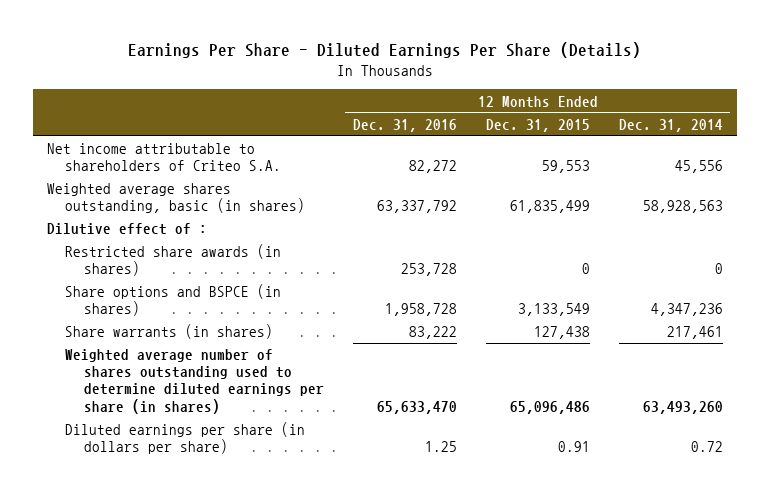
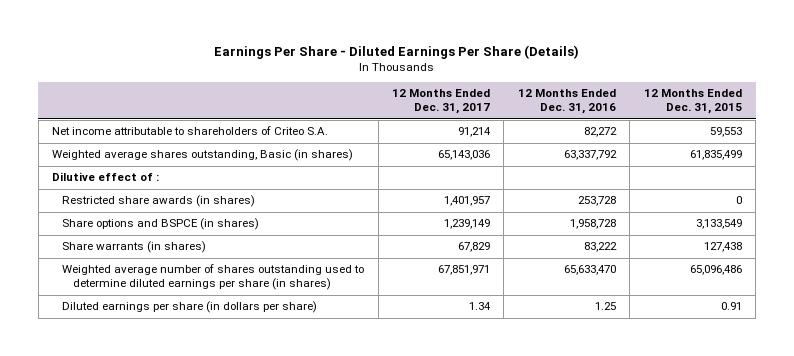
[618,118,723,132] Dec. 31, 2014 -> none
none -> [392,89,491,115] 12 Months Ended Dec. 31, 2017
[47,183,306,214] Weighted average shares outstanding, basic (in shares) -> [52,149,354,162] Weighted average shares outstanding, Basic (in shares)

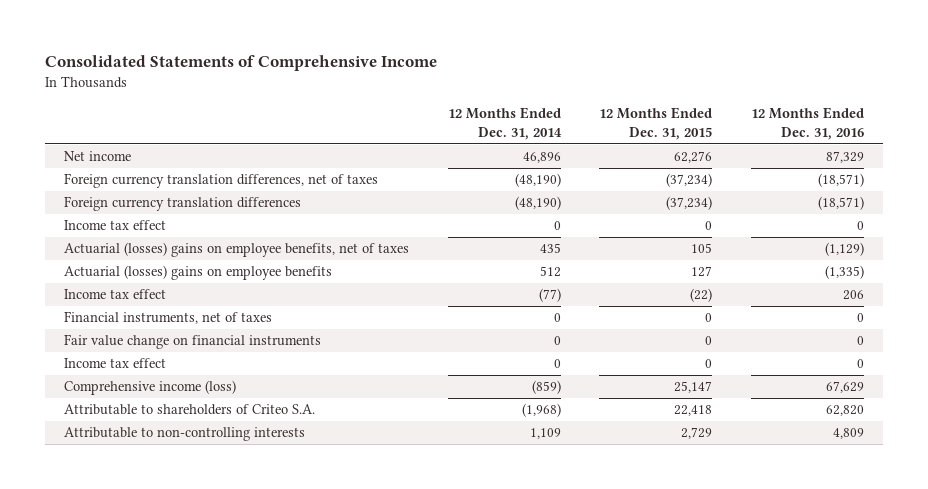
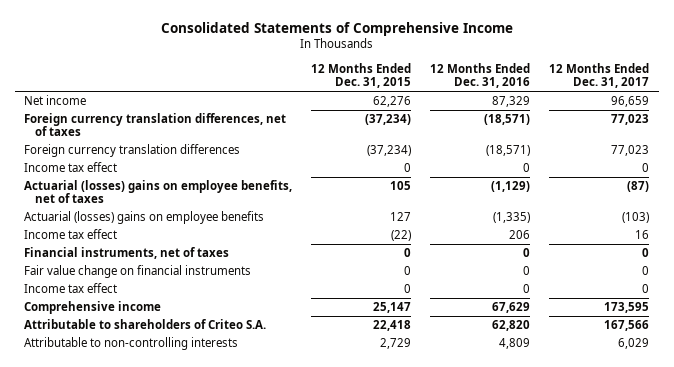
[447,107,562,140] 12 Months Ended Dec. 31, 2014 -> none
none -> [549,62,650,89] 12 Months Ended Dec. 31, 2017
[63,380,236,396] Comprehensive income (loss) -> [24,301,162,315] Comprehensive income

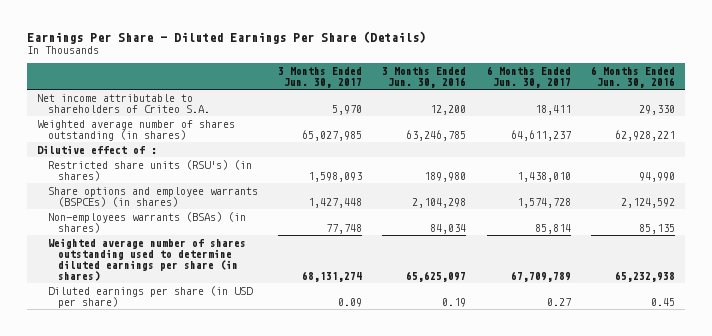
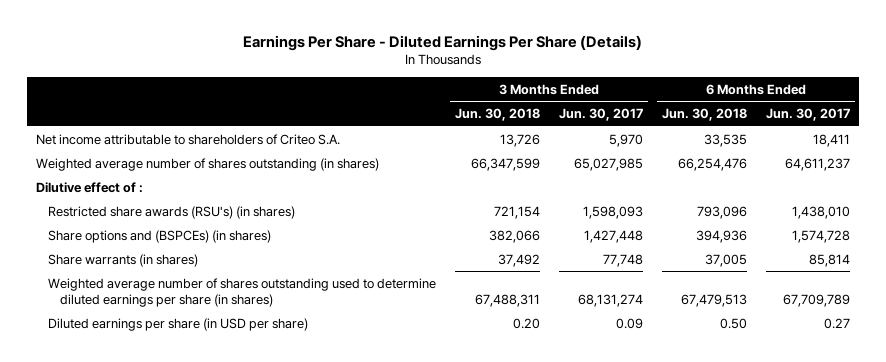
[382,66,467,89] 3 Months Ended Jun. 30, 2016 -> none
[590,65,675,89] 6 Months Ended Jun. 30, 2016 -> none
none -> [455,107,541,121] Jun. 30, 2018
none -> [661,107,747,121] Jun. 30, 2018
[47,159,252,181] Restricted share units (RSU's) (in shares) -> [48,205,296,219] Restricted share awards (RSU's) (in shares)
[47,186,258,207] Share options and employee warrants (BSPCEs) (in shares) -> [48,229,272,243] Share options and (BSPCEs) (in shares)
[47,211,246,233] Non-employees warrants (BSAs) (in shares) -> [48,253,199,267] Share warrants (in shares)

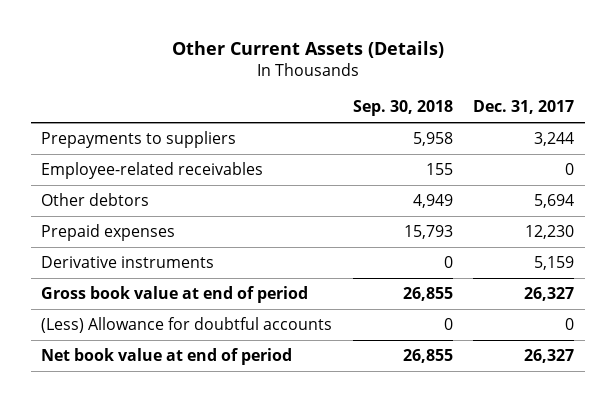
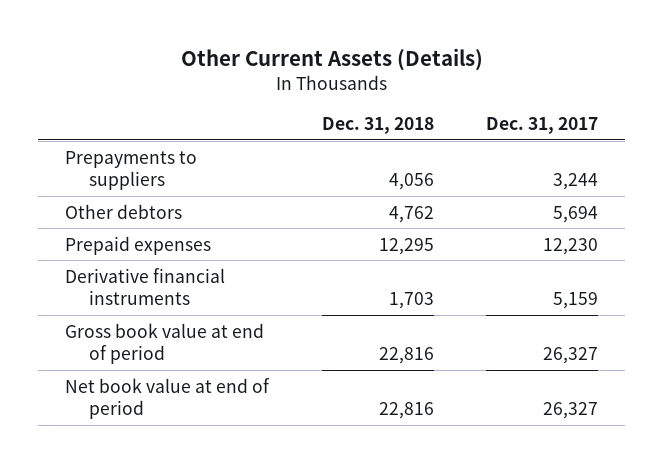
[352,100,453,117] Sep. 30, 2018 -> none
none -> [321,117,434,135] Dec. 31, 2018
[41,162,264,180] Employee-related receivables -> none
[41,256,215,269] Derivative instruments -> [64,267,225,305] Derivative financial instruments
[41,317,333,334] (Less) Allowance for doubtful accounts -> none

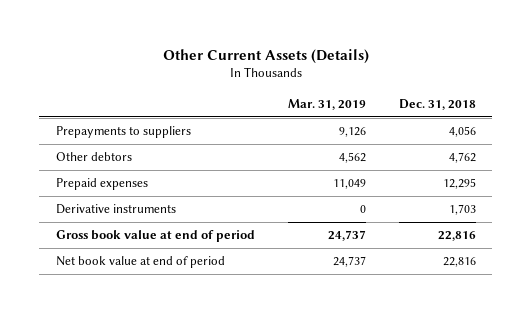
[486,117,599,135] Dec. 31, 2017 -> none
none -> [287,98,366,110] Mar. 31, 2019
[64,267,225,305] Derivative financial instruments -> [55,204,176,215] Derivative instruments

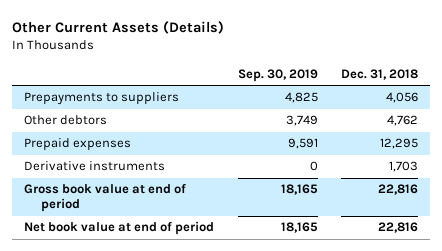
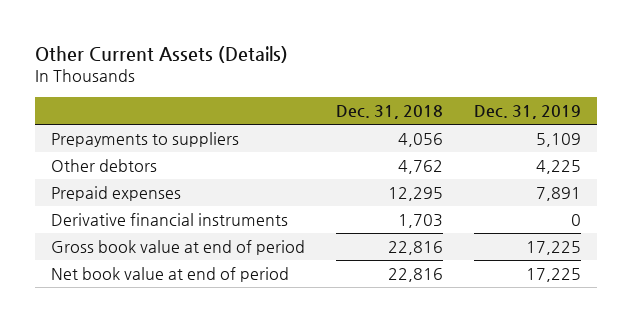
[237,68,318,82] Sep. 30, 2019 -> none
none -> [474,104,582,119] Dec. 31, 2019
[24,161,166,172] Derivative instruments -> [50,213,288,227] Derivative financial instruments

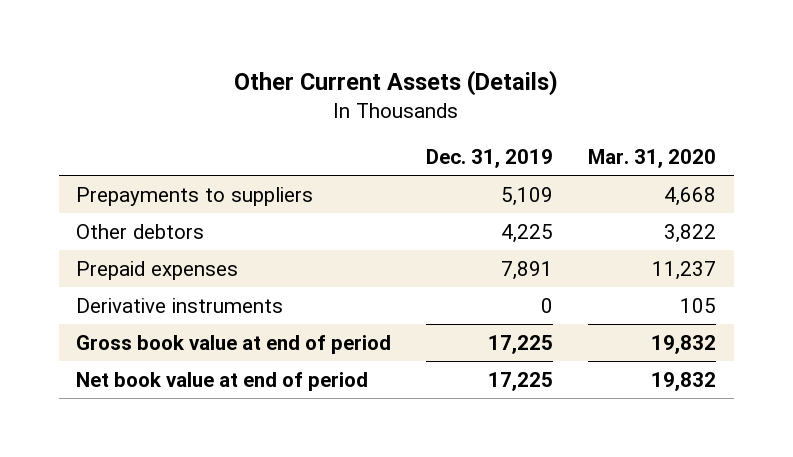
[335,104,443,119] Dec. 31, 2018 -> none
none -> [588,148,717,168] Mar. 31, 2020
[50,213,288,227] Derivative financial instruments -> [76,297,284,313] Derivative instruments

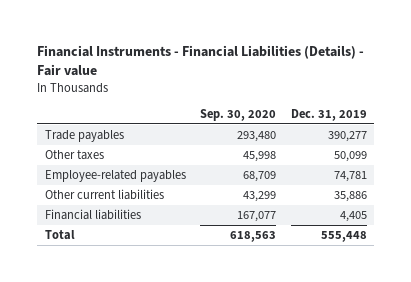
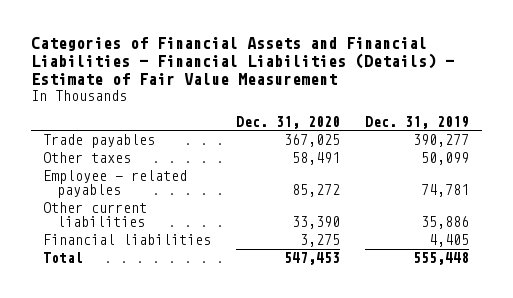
[37,45,365,77] Financial Instruments - Financial Liabilities (Details) - Fair value -> [30,36,454,85] Categories of Financial Assets and Financial Liabilities - Financial Liabilities (Details) - Estimate of Fair Value Measurement
[200,109,277,122] Sep. 30, 2020 -> none
none -> [236,115,341,129] Dec. 31, 2020
[44,169,186,182] Employee-related payables -> [43,170,188,199] Employee - related payables

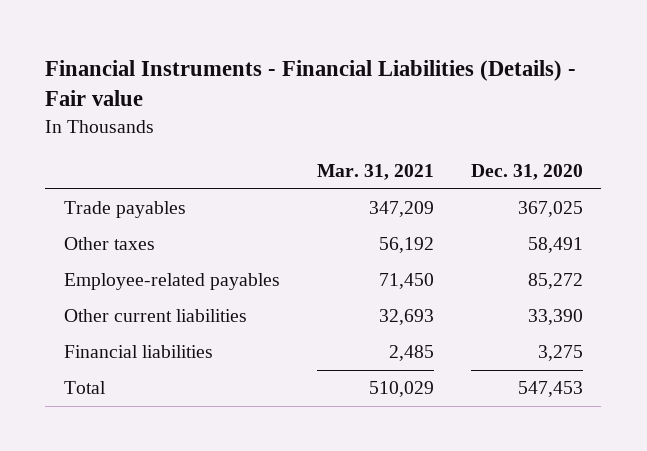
[30,36,454,85] Categories of Financial Assets and Financial Liabilities - Financial Liabilities (Details) - Estimate of Fair Value Measurement -> [45,59,577,107] Financial Instruments - Financial Liabilities (Details) - Fair value
[365,115,470,129] Dec. 31, 2019 -> none
none -> [316,164,434,181] Mar. 31, 2021
[43,170,188,199] Employee - related payables -> [63,273,280,291] Employee-related payables

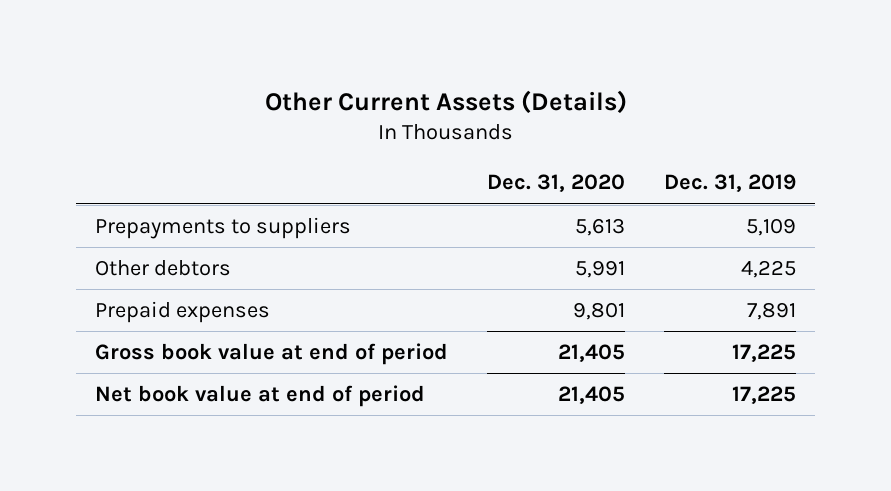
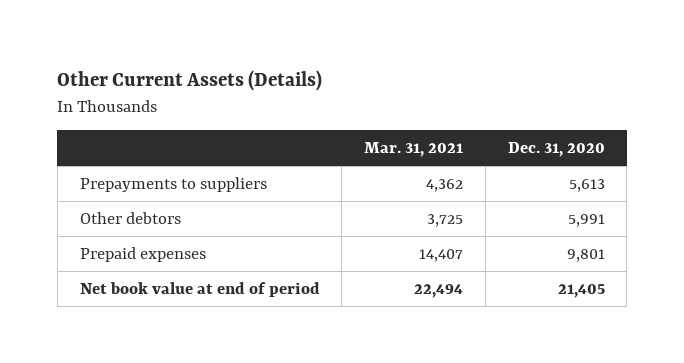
[663,174,796,193] Dec. 31, 2019 -> none
none -> [364,142,464,158] Mar. 31, 2021
[95,343,449,366] Gross book value at end of period -> none

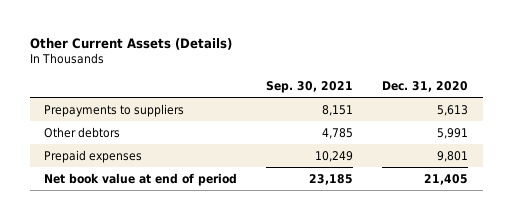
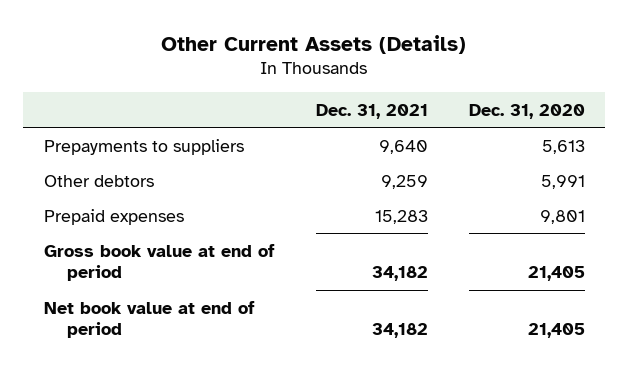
[266,81,354,94] Sep. 30, 2021 -> none
none -> [315,103,428,119] Dec. 31, 2021
none -> [43,243,275,282] Gross book value at end of period

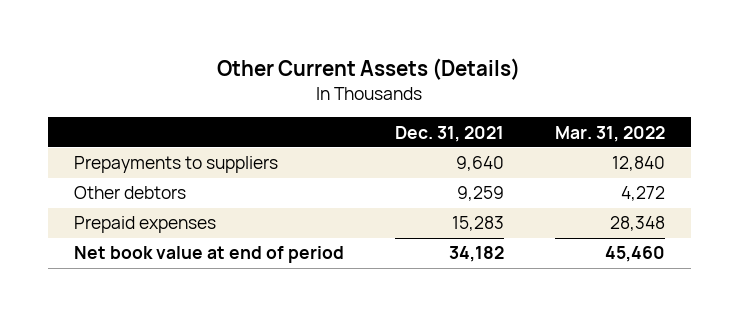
[468,103,585,119] Dec. 31, 2020 -> none
none -> [555,125,666,142] Mar. 31, 2022
[43,243,275,282] Gross book value at end of period -> none

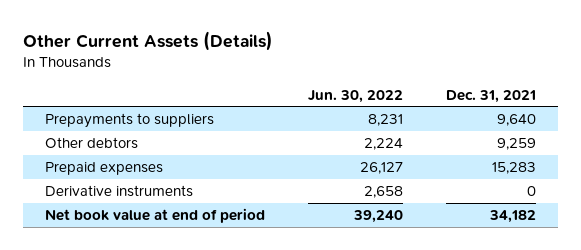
[555,125,666,142] Mar. 31, 2022 -> none
none -> [308,89,404,103] Jun. 30, 2022
none -> [44,185,193,198] Derivative instruments

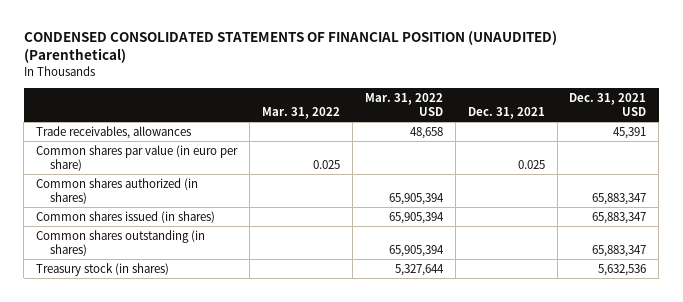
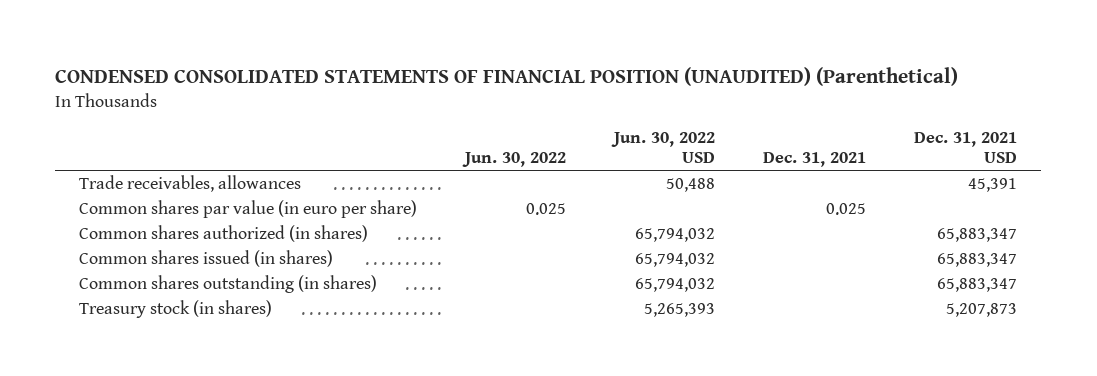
[262,106,341,119] Mar. 31, 2022 -> none
[364,92,443,116] Mar. 31, 2022 USD -> none
none -> [462,152,567,168] Jun. 30, 2022
none -> [611,131,716,164] Jun. 30, 2022 USD
[598,263,647,276] 5,632,536 -> [946,303,1018,318] 5,207,873

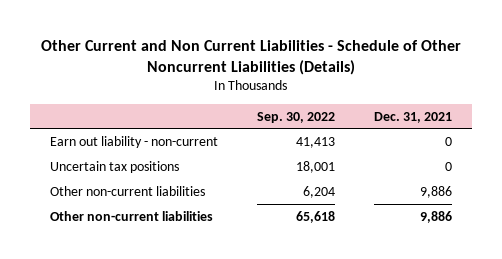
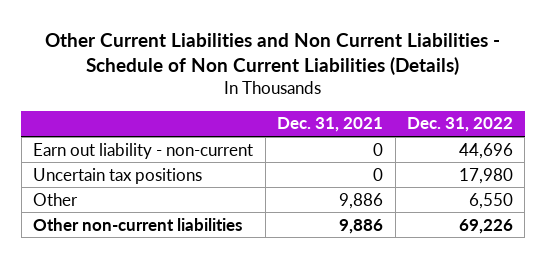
[40,40,461,76] Other Current and Non Current Liabilities - Schedule of Other Noncurrent Liabilities (Details) -> [45,32,501,76] Other Current Liabilities and Non Current Liabilities - Schedule of Non Current Liabilities (Details)
[256,111,335,123] Sep. 30, 2022 -> none
none -> [406,117,513,133] Dec. 31, 2022
[49,185,205,196] Other non-current liabilities -> [33,192,79,206] Other

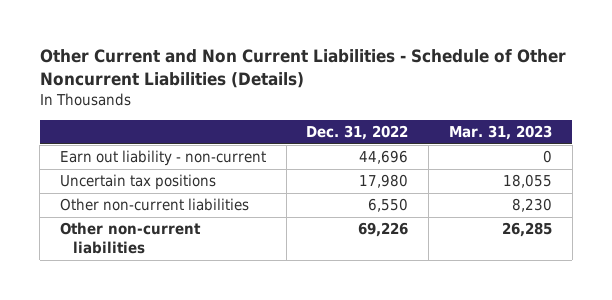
[45,32,501,76] Other Current Liabilities and Non Current Liabilities - Schedule of Non Current Liabilities (Details) -> [39,49,566,89] Other Current and Non Current Liabilities - Schedule of Other Noncurrent Liabilities (Details)
[277,117,384,133] Dec. 31, 2021 -> none
none -> [448,125,552,141] Mar. 31, 2023
[33,192,79,206] Other -> [59,198,249,212] Other non-current liabilities

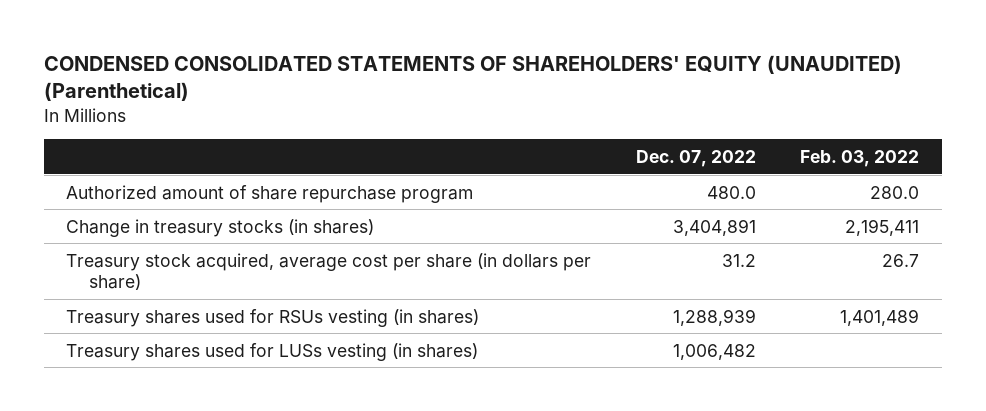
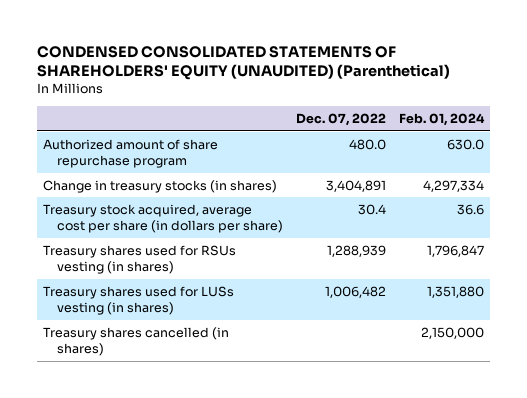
[800,149,920,167] Feb. 03, 2022 -> none
none -> [398,112,485,126] Feb. 01, 2024
[721,253,756,267] 31.2 -> [358,203,387,215] 30.4
none -> [43,326,230,357] Treasury shares cancelled (in shares)

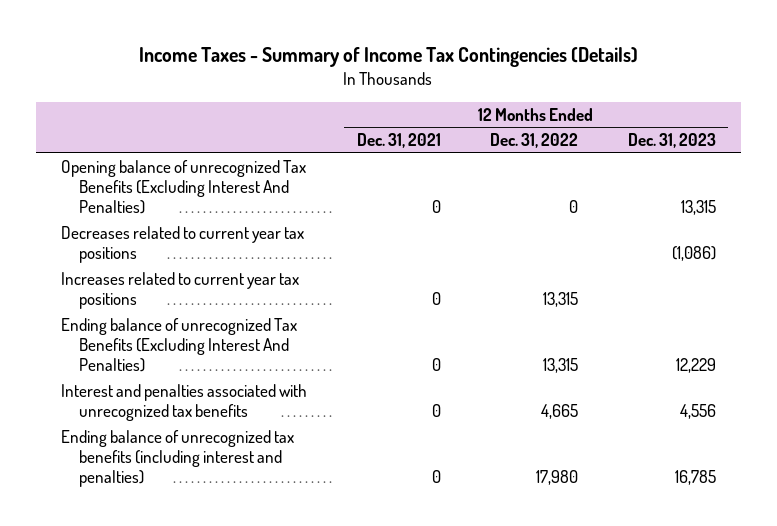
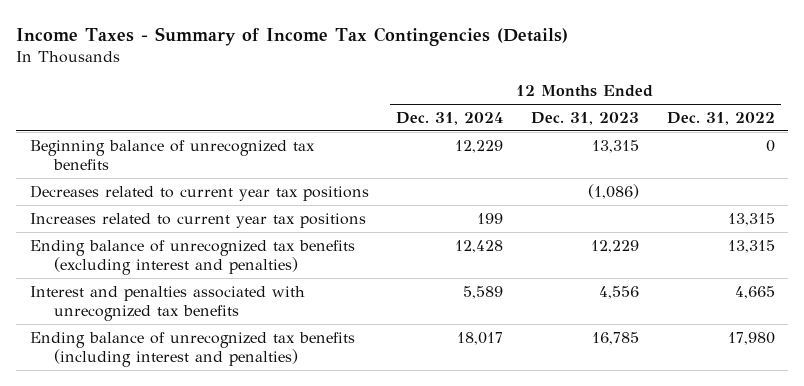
[356,133,441,149] Dec. 31, 2021 -> none
none -> [396,112,504,126] Dec. 31, 2024
[60,159,306,215] Opening balance of unrecognized Tax Benefits (Excluding Interest And Penalties) -> [29,139,315,170] Beginning balance of unrecognized tax benefits
[60,317,297,373] Ending balance of unrecognized Tax Benefits (Excluding Interest And Penalties) -> [29,239,355,275] Ending balance of unrecognized tax benefits (excluding interest and penalties)

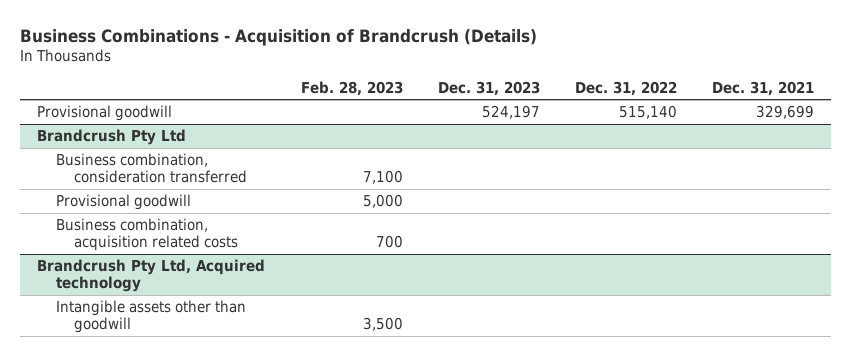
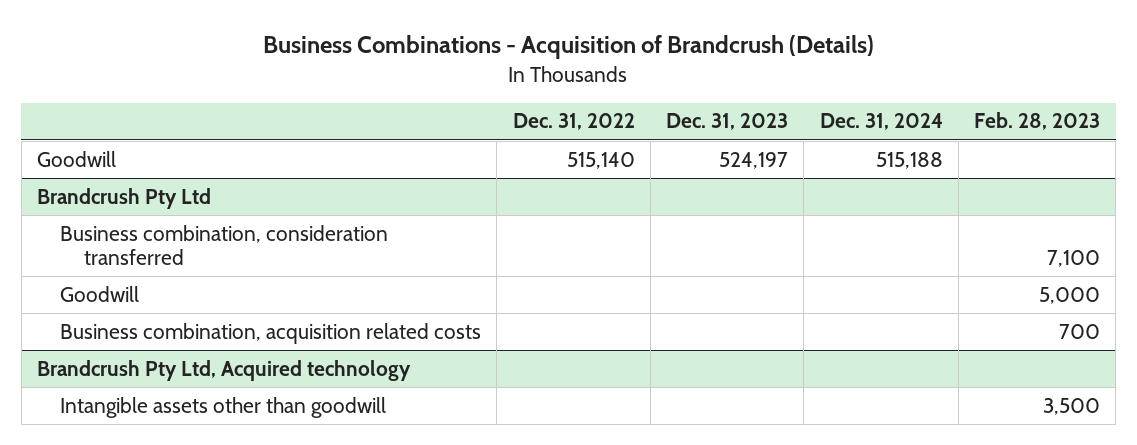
[711,80,814,96] Dec. 31, 2021 -> none
none -> [819,113,943,131] Dec. 31, 2024
[37,104,173,121] Provisional goodwill -> [36,150,116,167] Goodwill
[55,193,191,210] Provisional goodwill -> [60,285,140,302] Goodwill

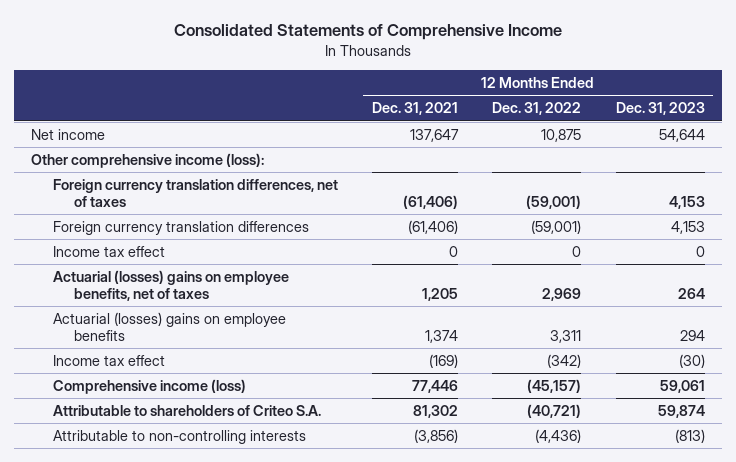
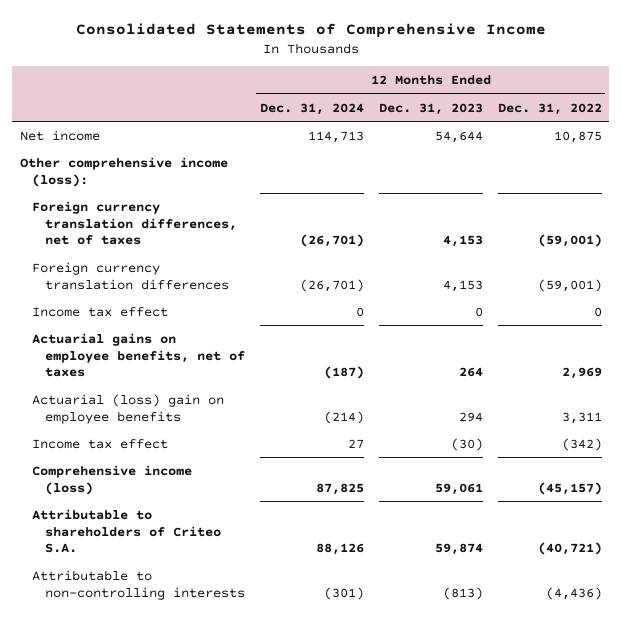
[371,102,458,116] Dec. 31, 2021 -> none
none -> [259,102,364,115] Dec. 31, 2024
[52,269,289,301] Actuarial (losses) gains on employee benefits, net of taxes -> [32,332,245,378] Actuarial gains on employee benefits, net of taxes
[52,311,286,341] Actuarial (losses) gains on employee benefits -> [32,393,225,424] Actuarial (loss) gain on employee benefits

